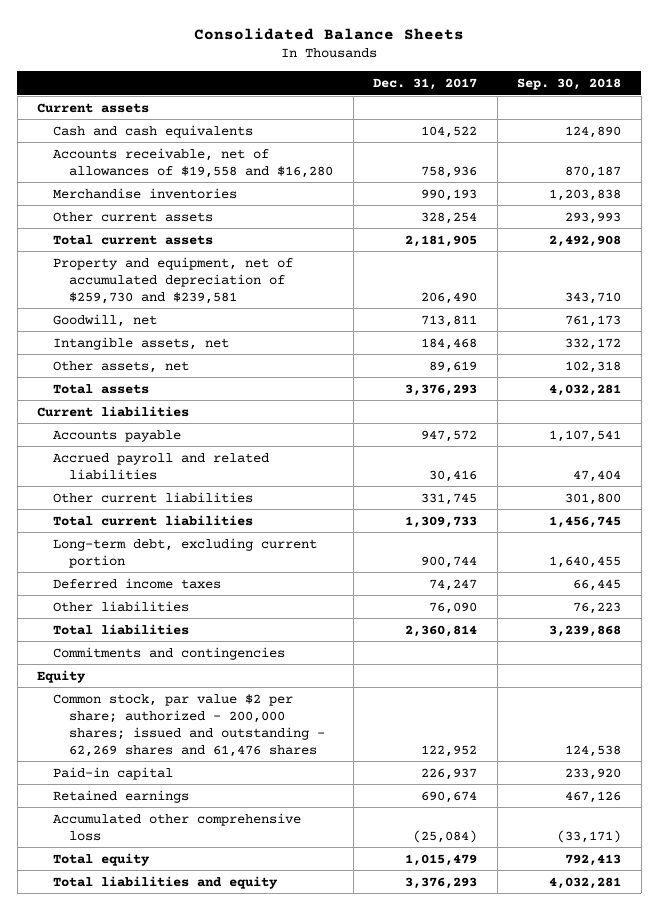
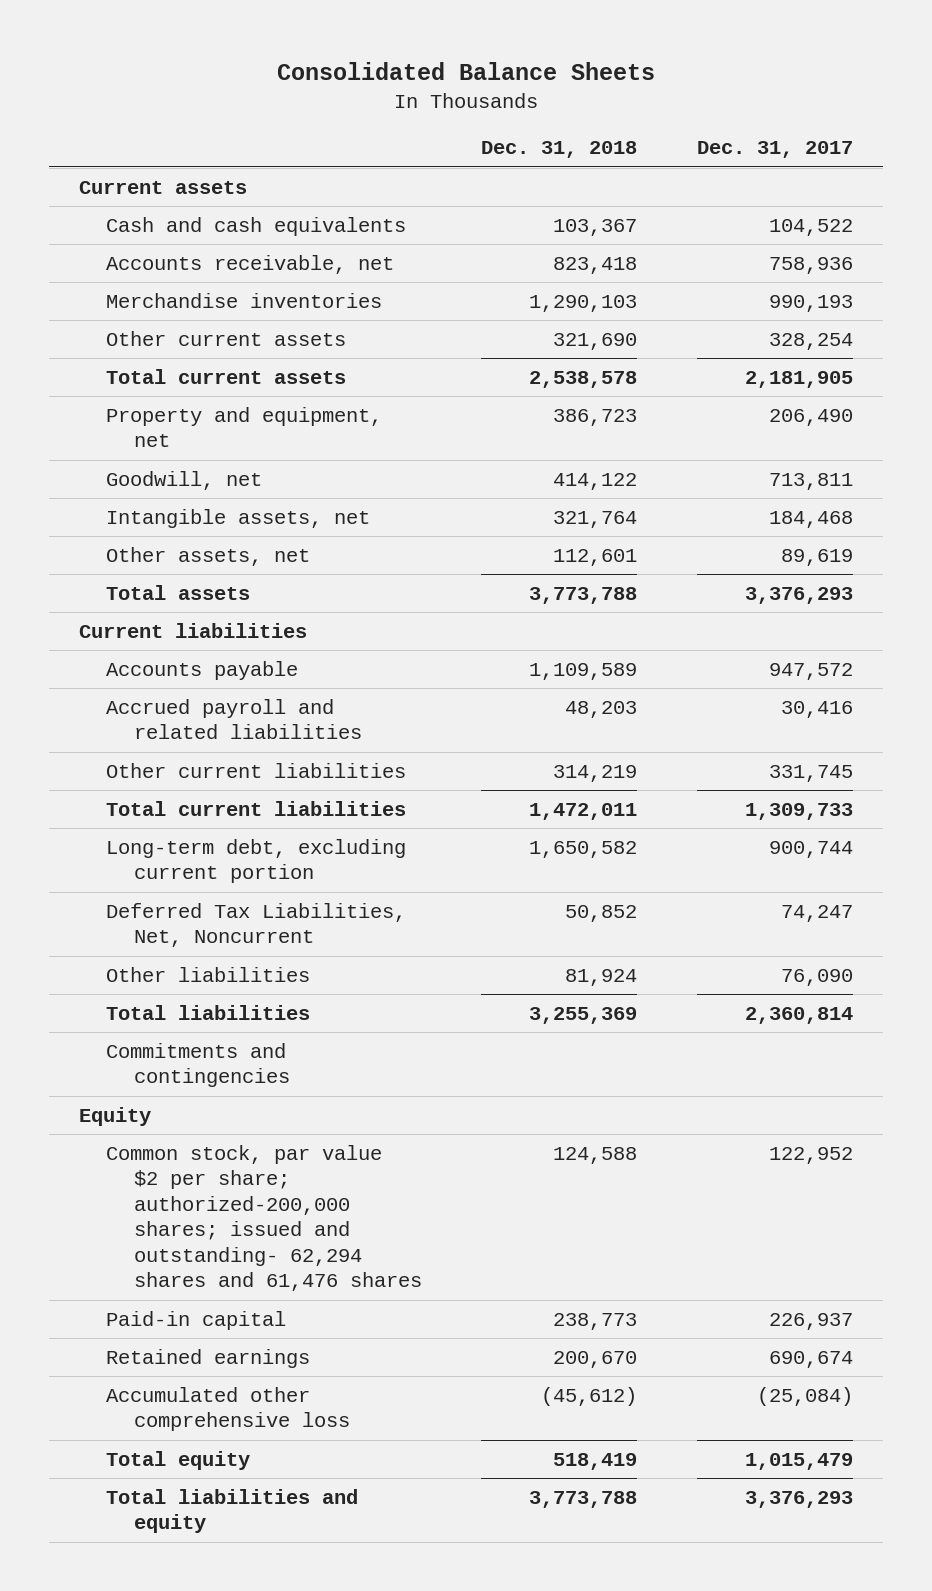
[517,78,622,91] Sep. 30, 2018 -> none
none -> [481,141,638,159] Dec. 31, 2018
[53,147,334,178] Accounts receivable, net of allowances of $19,558 and $16,280 -> [106,254,395,274] Accounts receivable, net
[53,256,294,304] Property and equipment, net of accumulated depreciation of $259,730 and $239,581 -> [106,406,383,448] Property and equipment, net
[53,577,222,589] Deferred income taxes -> [106,902,407,948] Deferred Tax Liabilities, Net, Noncurrent
[53,693,326,757] Common stock, par value $2 per share; authorized - 200,000 shares; issued and outstanding - 62,269 shares and 61,476 shares -> [106,1144,422,1292] Common stock, par value $2 per share; authorized-200,000 shares; issued and outstanding- 62,294 shares and 61,476 shares

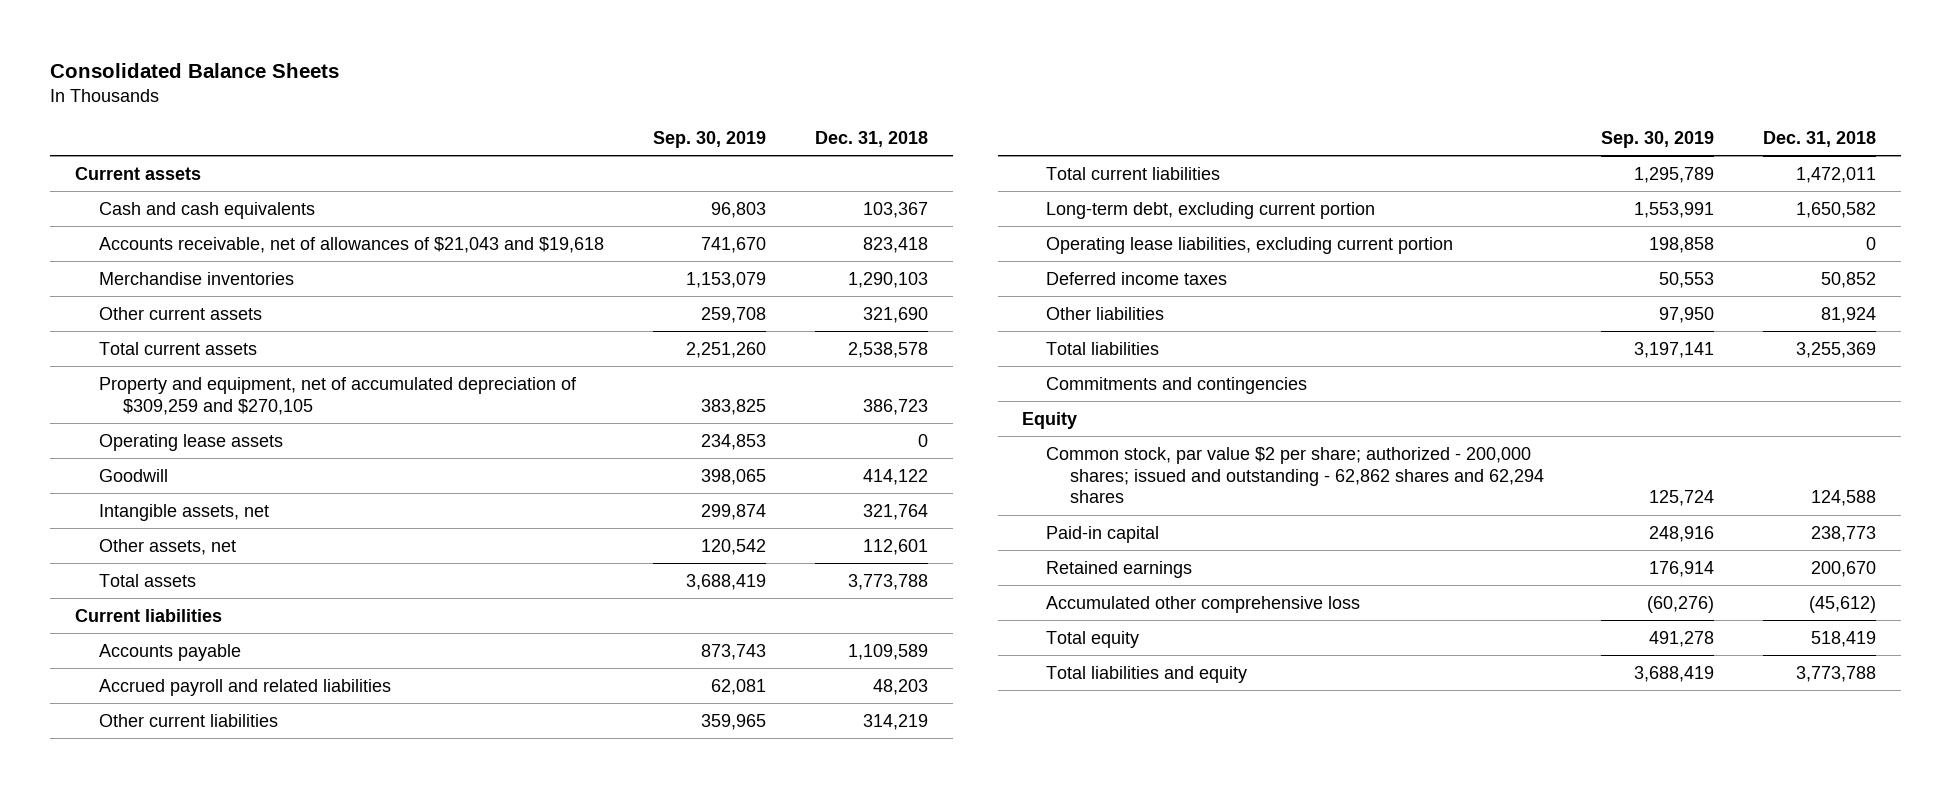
[697,141,854,159] Dec. 31, 2017 -> none
none -> [652,130,766,148] Sep. 30, 2019
[106,254,395,274] Accounts receivable, net -> [98,236,604,253] Accounts receivable, net of allowances of $21,043 and $19,618
[106,406,383,448] Property and equipment, net -> [98,376,577,415] Property and equipment, net of accumulated depreciation of $309,259 and $270,105
none -> [98,433,283,451] Operating lease assets
[106,470,263,490] Goodwill, net -> [98,468,168,482] Goodwill
none -> [1046,236,1454,254] Operating lease liabilities, excluding current portion
[106,902,407,948] Deferred Tax Liabilities, Net, Noncurrent -> [1046,271,1228,285] Deferred income taxes
[106,1144,422,1292] Common stock, par value $2 per share; authorized-200,000 shares; issued and outstanding- 62,294 shares and 61,476 shares -> [1046,446,1545,504] Common stock, par value $2 per share; authorized - 200,000 shares; issued and outstanding - 62,862 shares and 62,294 shares

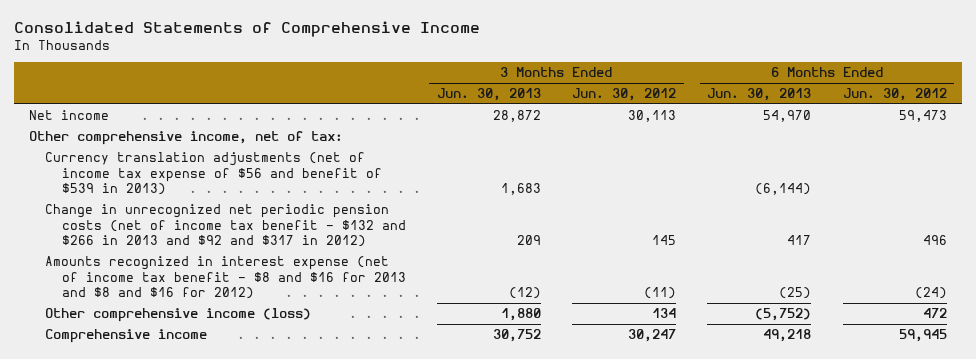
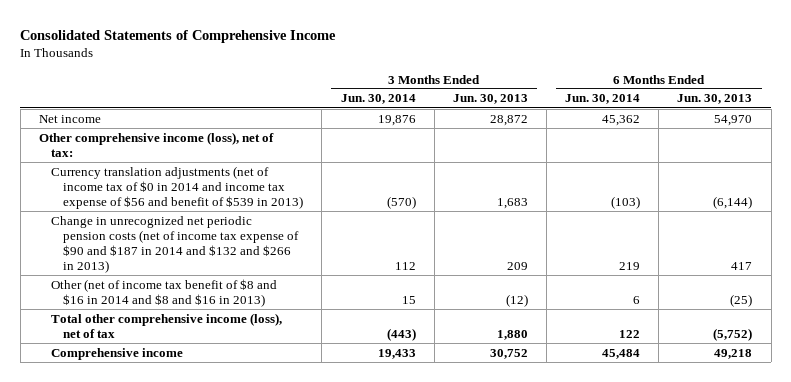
[572,88,677,102] Jun. 30, 2012 -> none
[842,88,947,102] Jun. 30, 2012 -> none
none -> [340,94,416,105] Jun. 30, 2014
none -> [565,94,641,105] Jun. 30, 2014
[29,131,344,146] Other comprehensive income, net of tax: -> [38,131,274,157] Other comprehensive income (loss), net of tax:
[45,152,382,196] Currency translation adjustments (net of income tax expense of $56 and benefit of $539 in 2013) -> [51,165,304,209] Currency translation adjustments (net of income tax of $0 in 2014 and income tax expense of $56 and benefit of $539 in 2013)
[45,204,406,248] Change in unrecognized net periodic pension costs (net of income tax benefit - $132 and $266 in 2013 and $92 and $317 in 2012) -> [51,215,300,274] Change in unrecognized net periodic pension costs (net of income tax expense of $90 and $187 in 2014 and $132 and $266 in 2013)
[45,256,406,300] Amounts recognized in interest expense (net of income tax benefit - $8 and $16 for 2013 and $8 and $16 for 2012) -> [51,278,278,307] Other (net of income tax benefit of $8 and $16 in 2014 and $8 and $16 in 2013)
[45,308,312,323] Other comprehensive income (loss) -> [51,312,283,338] Total other comprehensive income (loss), net of tax

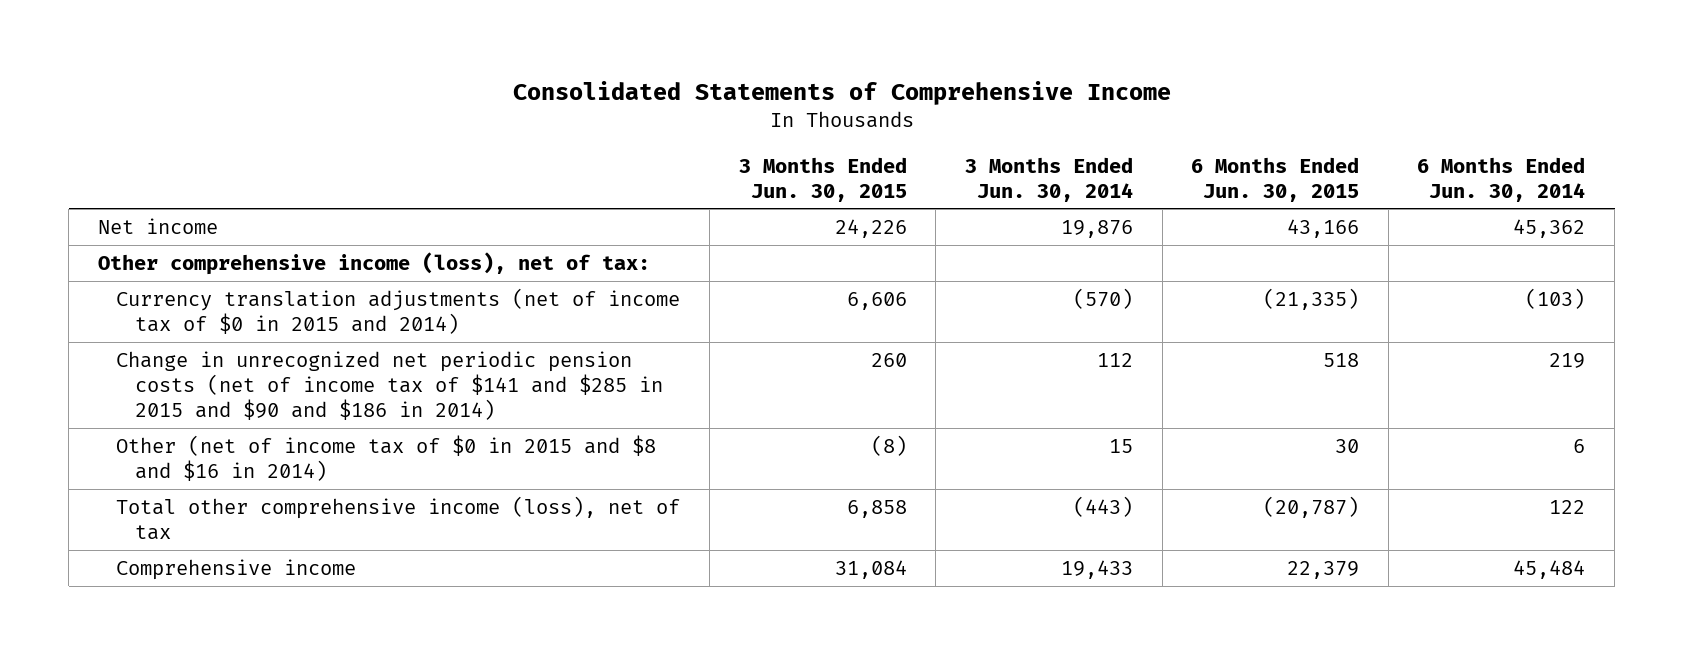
[452,94,528,105] Jun. 30, 2013 -> none
[677,94,753,105] Jun. 30, 2013 -> none
none -> [738,156,907,202] 3 Months Ended Jun. 30, 2015
none -> [1191,156,1360,202] 6 Months Ended Jun. 30, 2015
[51,165,304,209] Currency translation adjustments (net of income tax of $0 in 2014 and income tax expense of $56 and benefit of $539 in 2013) -> [116,288,681,335] Currency translation adjustments (net of income tax of $0 in 2015 and 2014)
[51,215,300,274] Change in unrecognized net periodic pension costs (net of income tax expense of $90 and $187 in 2014 and $132 and $266 in 2013) -> [116,351,663,420] Change in unrecognized net periodic pension costs (net of income tax of $141 and $285 in 2015 and $90 and $186 in 2014)
[51,278,278,307] Other (net of income tax benefit of $8 and $16 in 2014 and $8 and $16 in 2013) -> [116,435,657,482] Other (net of income tax of $0 in 2015 and $8 and $16 in 2014)

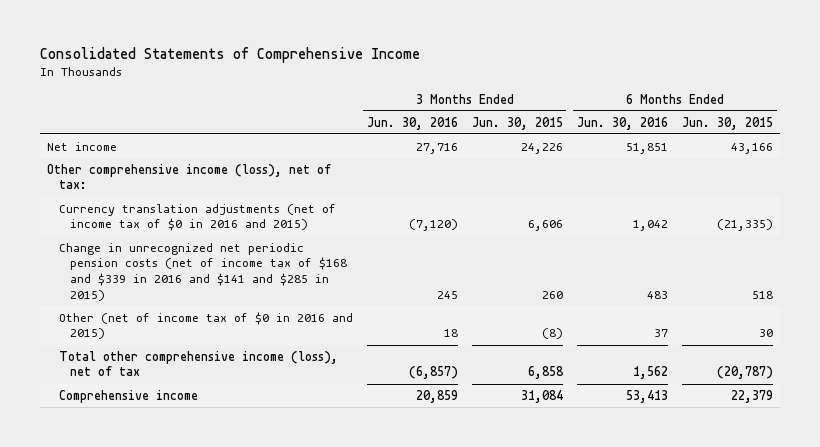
[964,156,1133,202] 3 Months Ended Jun. 30, 2014 -> none
[1417,156,1586,202] 6 Months Ended Jun. 30, 2014 -> none
none -> [366,116,458,130] Jun. 30, 2016
none -> [576,116,668,130] Jun. 30, 2016
[116,288,681,335] Currency translation adjustments (net of income tax of $0 in 2015 and 2014) -> [58,203,336,232] Currency translation adjustments (net of income tax of $0 in 2016 and 2015)
[116,351,663,420] Change in unrecognized net periodic pension costs (net of income tax of $141 and $285 in 2015 and $90 and $186 in 2014) -> [58,242,348,301] Change in unrecognized net periodic pension costs (net of income tax of $168 and $339 in 2016 and $141 and $285 in 2015)
[116,435,657,482] Other (net of income tax of $0 in 2015 and $8 and $16 in 2014) -> [58,311,353,340] Other (net of income tax of $0 in 2016 and 2015)

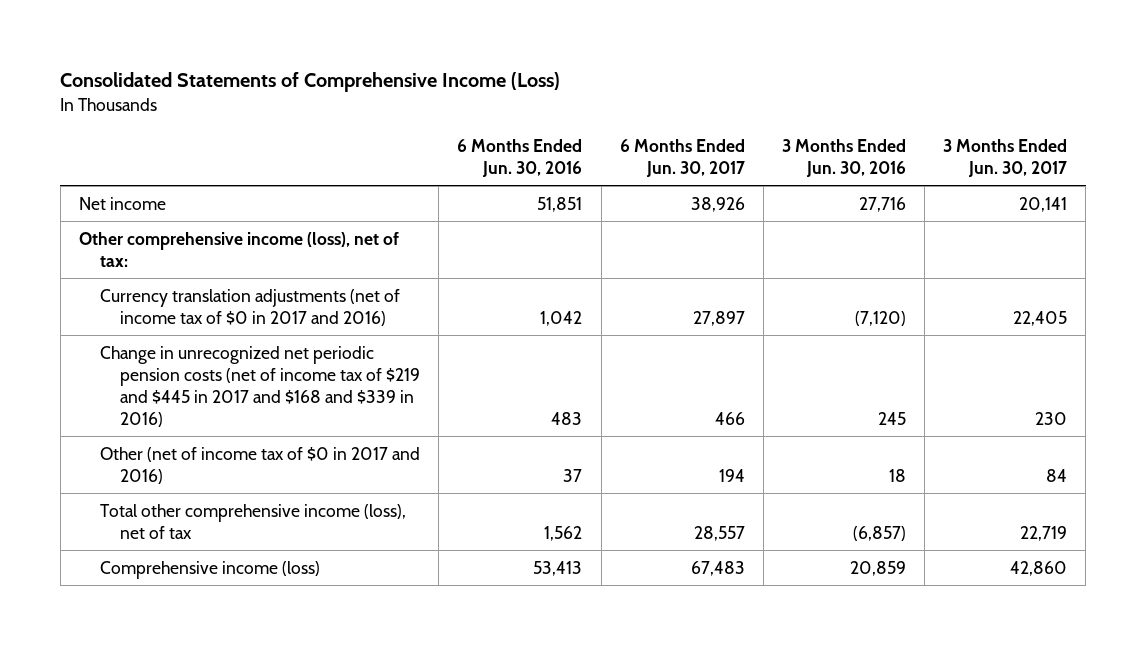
[39,46,420,63] Consolidated Statements of Comprehensive Income -> [60,72,561,93] Consolidated Statements of Comprehensive Income (Loss)
[471,116,563,130] Jun. 30, 2015 -> none
[682,116,774,130] Jun. 30, 2015 -> none
none -> [619,138,745,177] 6 Months Ended Jun. 30, 2017
none -> [943,138,1068,177] 3 Months Ended Jun. 30, 2017
[58,203,336,232] Currency translation adjustments (net of income tax of $0 in 2016 and 2015) -> [99,288,400,326] Currency translation adjustments (net of income tax of $0 in 2017 and 2016)
[58,242,348,301] Change in unrecognized net periodic pension costs (net of income tax of $168 and $339 in 2016 and $141 and $285 in 2015) -> [99,345,421,427] Change in unrecognized net periodic pension costs (net of income tax of $219 and $445 in 2017 and $168 and $339 in 2016)
[58,311,353,340] Other (net of income tax of $0 in 2016 and 2015) -> [99,446,420,484] Other (net of income tax of $0 in 2017 and 2016)
[58,389,198,403] Comprehensive income -> [99,560,320,579] Comprehensive income (loss)

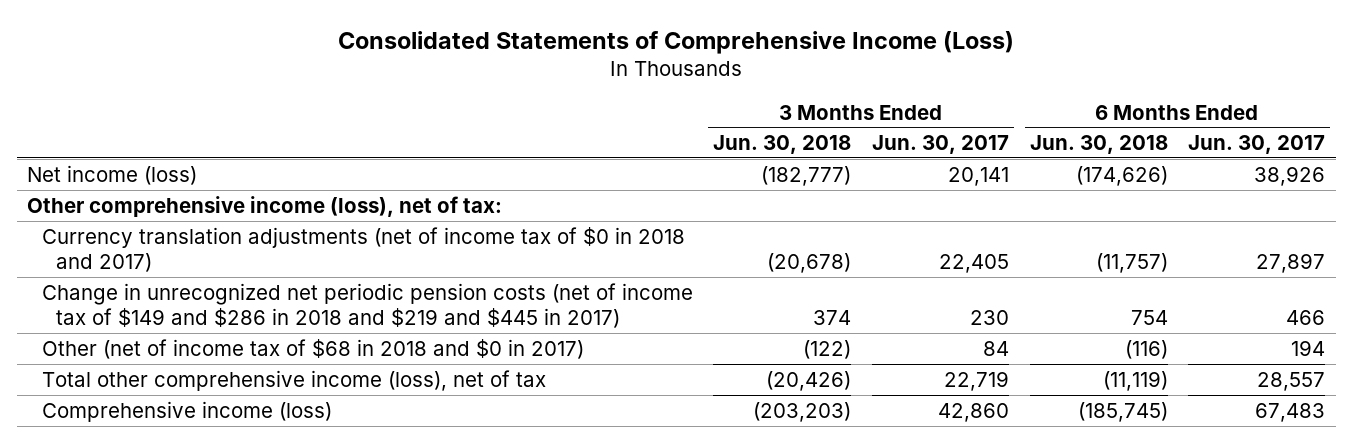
[457,138,583,177] 6 Months Ended Jun. 30, 2016 -> none
[781,138,906,177] 3 Months Ended Jun. 30, 2016 -> none
none -> [713,135,852,155] Jun. 30, 2018
none -> [1029,135,1168,155] Jun. 30, 2018
[78,196,166,210] Net income -> [27,164,198,185] Net income (loss)
[99,288,400,326] Currency translation adjustments (net of income tax of $0 in 2017 and 2016) -> [41,226,685,272] Currency translation adjustments (net of income tax of $0 in 2018 and 2017)
[99,345,421,427] Change in unrecognized net periodic pension costs (net of income tax of $219 and $445 in 2017 and $168 and $339 in 2016) -> [41,282,693,328] Change in unrecognized net periodic pension costs (net of income tax of $149 and $286 in 2018 and $219 and $445 in 2017)
[99,446,420,484] Other (net of income tax of $0 in 2017 and 2016) -> [41,338,584,359] Other (net of income tax of $68 in 2018 and $0 in 2017)

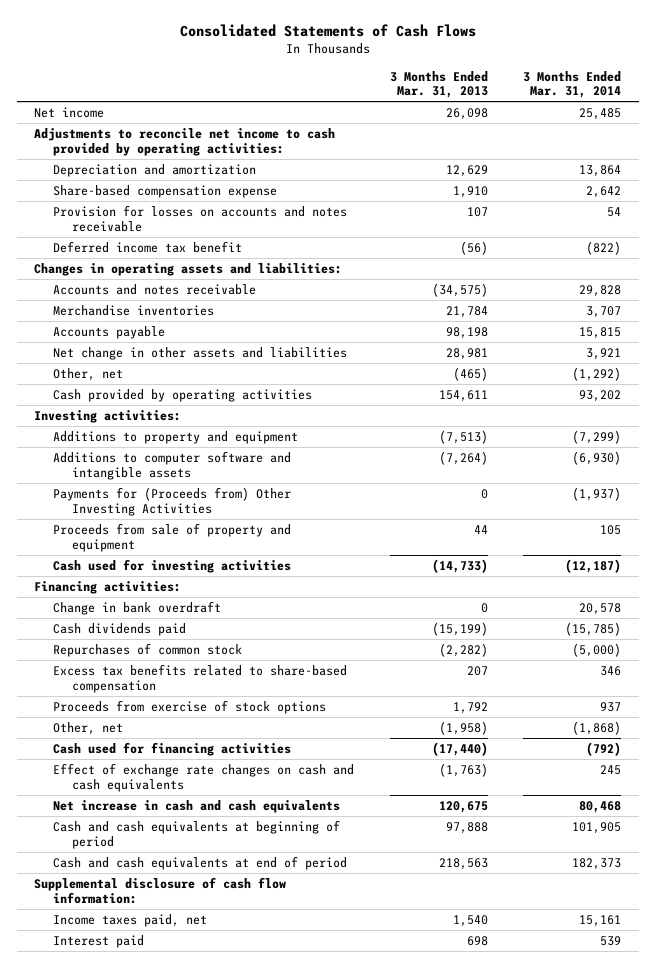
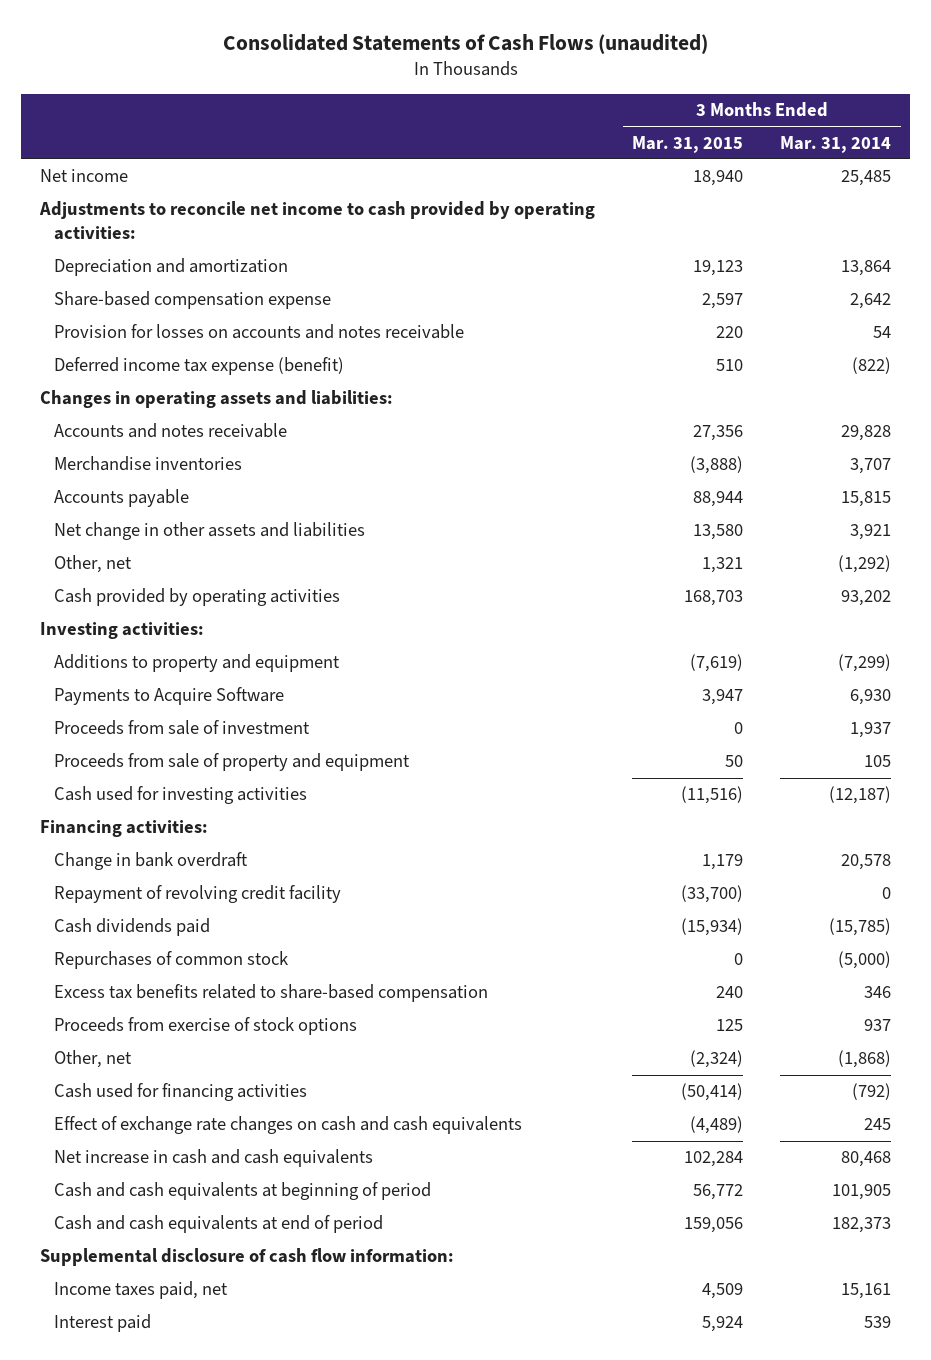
[179,24,476,38] Consolidated Statements of Cash Flows -> [222,33,708,54] Consolidated Statements of Cash Flows (unaudited)
[389,70,488,99] 3 Months Ended Mar. 31, 2013 -> none
none -> [632,135,744,153] Mar. 31, 2015
[53,240,243,253] Deferred income tax benefit -> [54,357,345,376] Deferred income tax expense (benefit)
[53,450,292,480] Additions to computer software and intangible assets -> none
none -> [54,687,285,706] Payments to Acquire Software
[53,486,292,516] Payments for (Proceeds from) Other Investing Activities -> [54,720,311,736] Proceeds from sale of investment
[572,486,622,501] (1,937) -> [850,722,892,739] 1,937
none -> [54,885,342,904] Repayment of revolving credit facility

